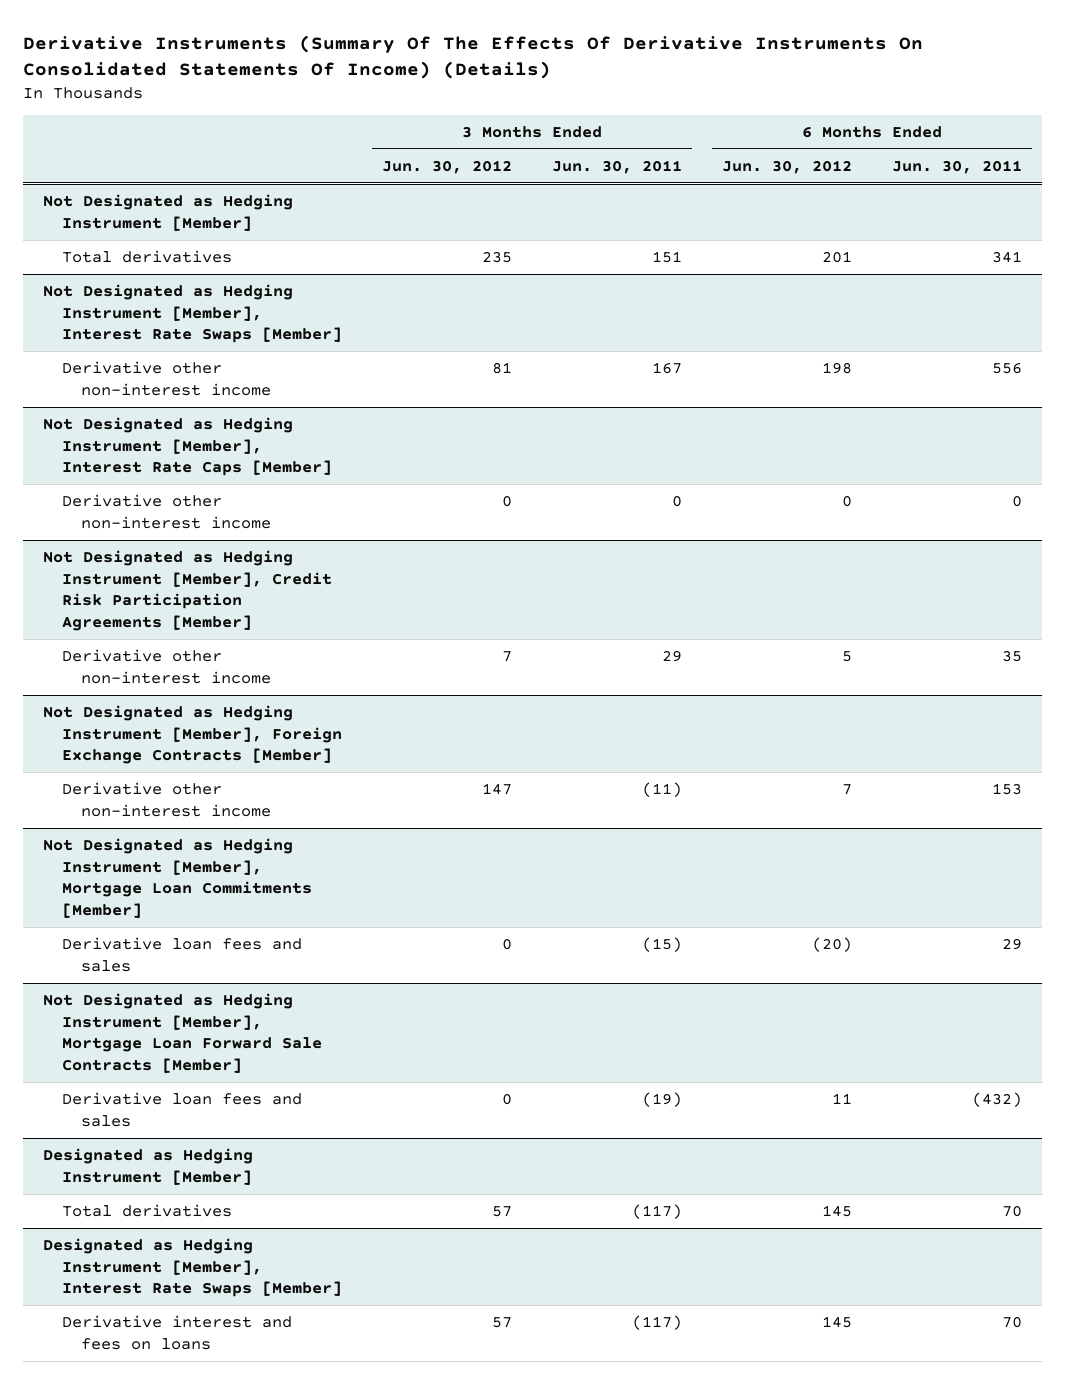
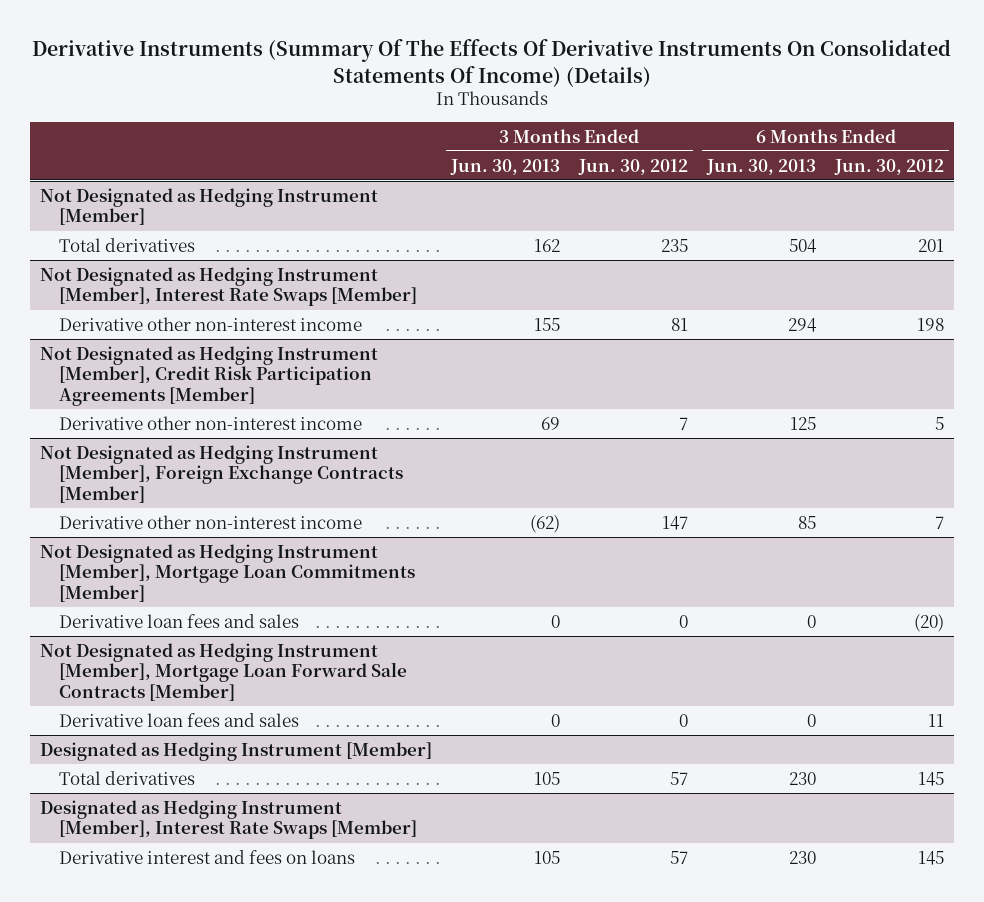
[552,159,683,174] Jun. 30, 2011 -> none
[892,159,1023,174] Jun. 30, 2011 -> none
none -> [449,158,560,175] Jun. 30, 2013
none -> [706,158,817,175] Jun. 30, 2013
[43,416,333,477] Not Designated as Hedging Instrument [Member], Interest Rate Caps [Member] -> none
[62,493,272,529] Derivative other non-interest income -> none

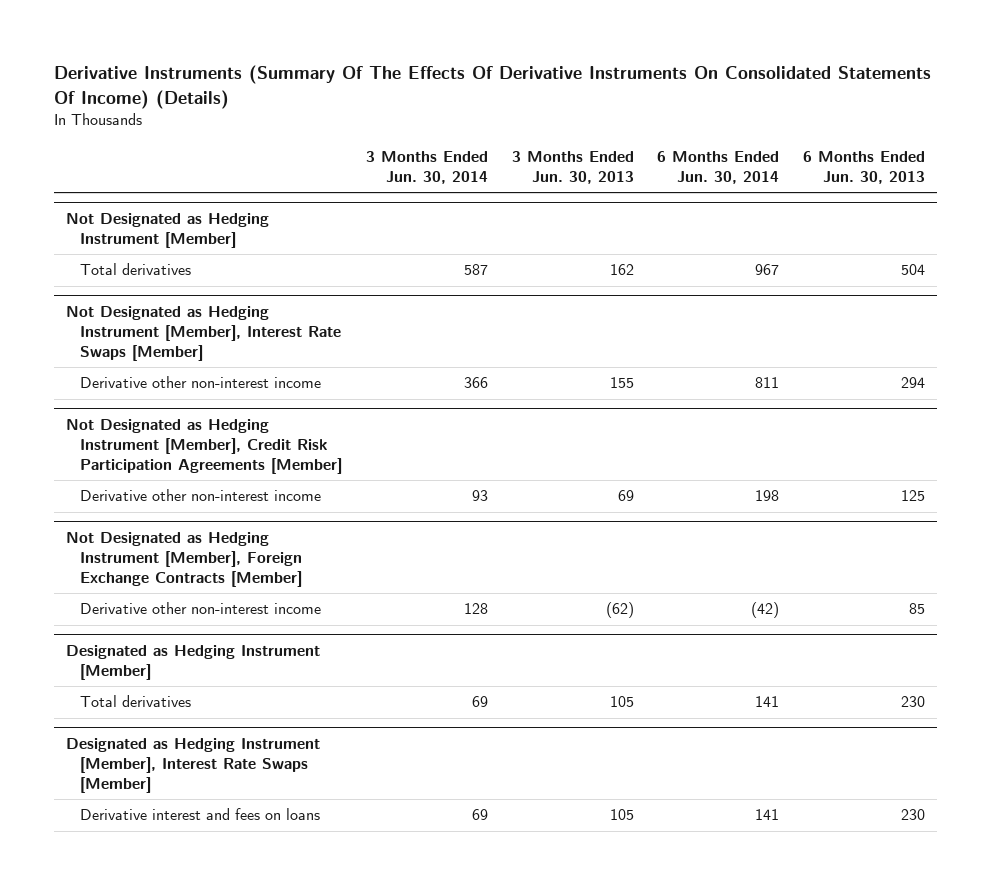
[577,158,688,175] Jun. 30, 2012 -> none
[834,158,945,175] Jun. 30, 2012 -> none
none -> [366,151,489,184] 3 Months Ended Jun. 30, 2014
none -> [657,151,780,184] 6 Months Ended Jun. 30, 2014
[39,543,416,603] Not Designated as Hedging Instrument [Member], Mortgage Loan Commitments [Member] -> none
[59,613,300,628] Derivative loan fees and sales -> none
[39,642,408,702] Not Designated as Hedging Instrument [Member], Mortgage Loan Forward Sale Contracts [Member] -> none
[59,712,300,727] Derivative loan fees and sales -> none

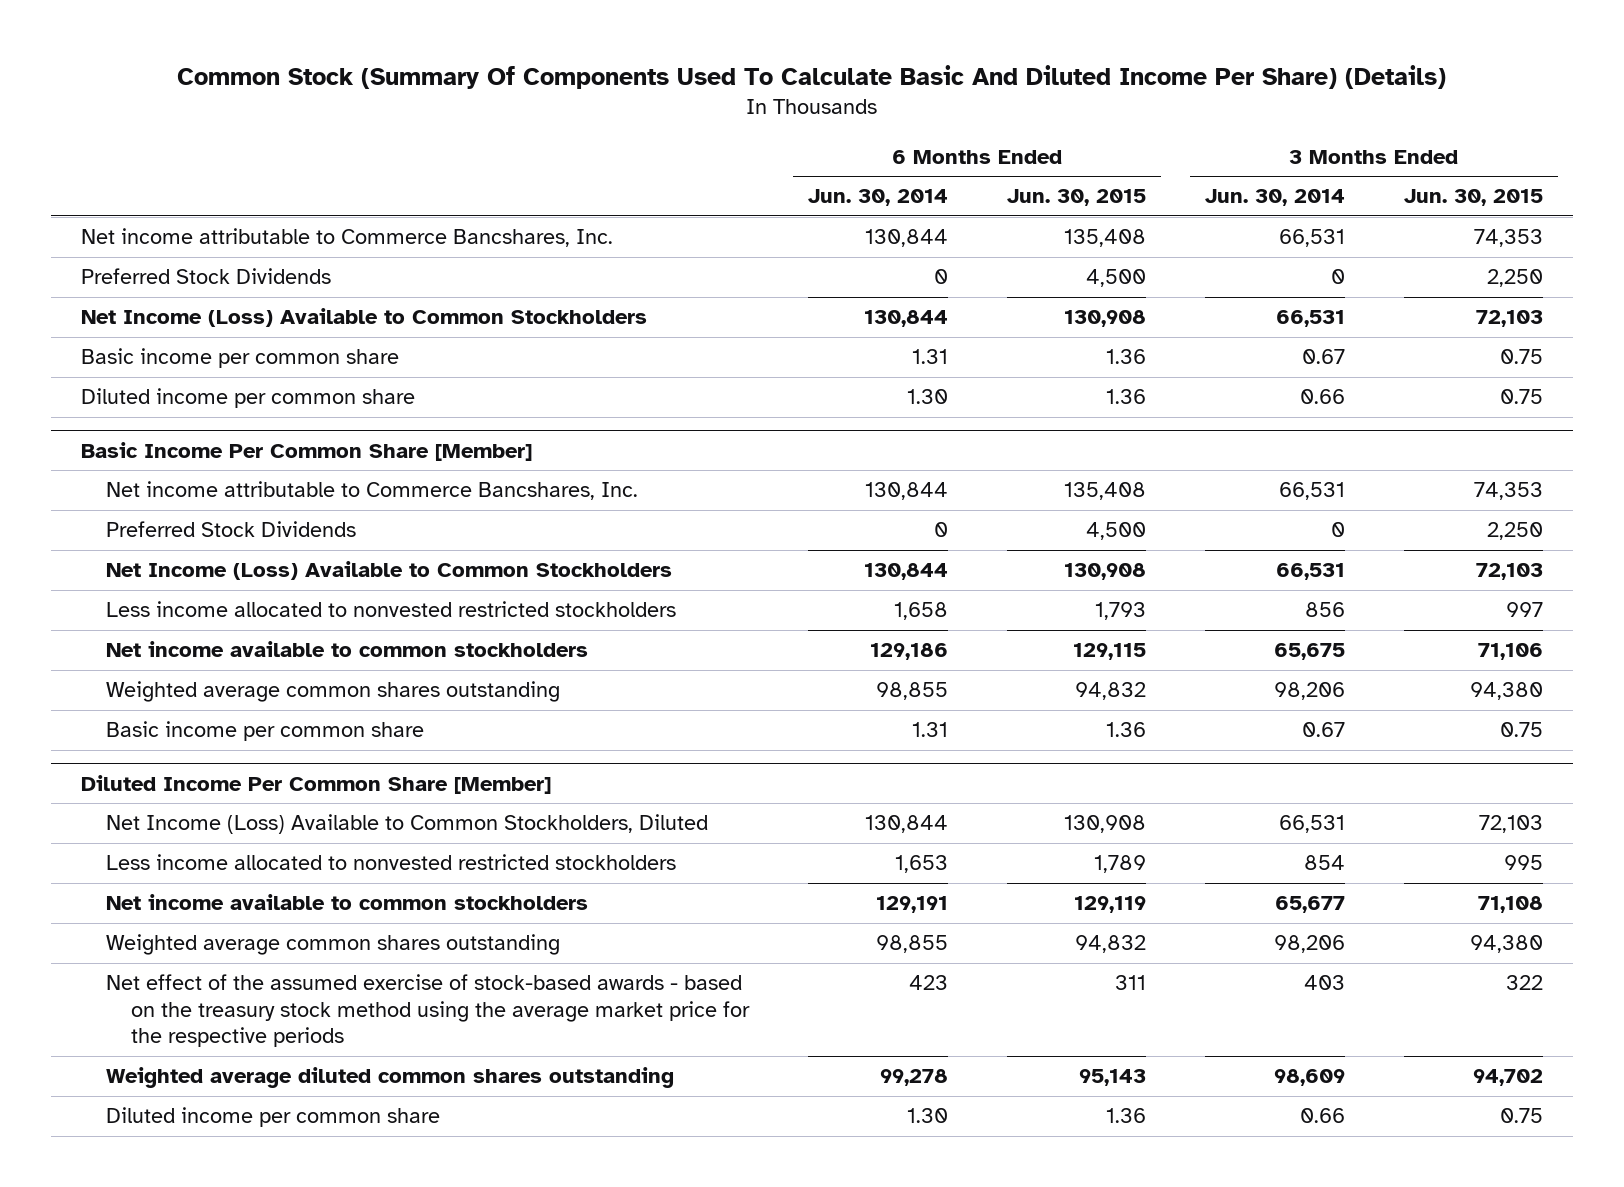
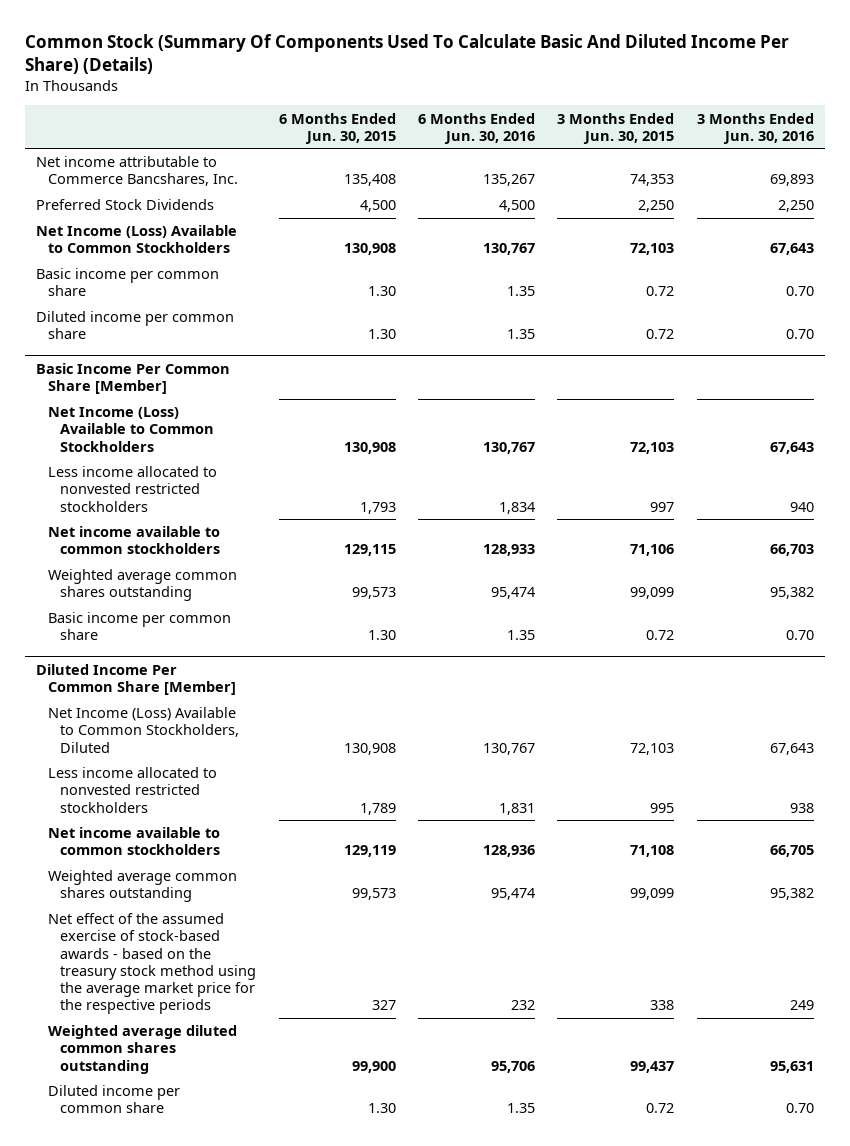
[807,189,948,207] Jun. 30, 2014 -> none
[1205,189,1346,207] Jun. 30, 2014 -> none
none -> [417,112,535,144] 6 Months Ended Jun. 30, 2016
none -> [696,112,814,144] 3 Months Ended Jun. 30, 2016
[1105,349,1146,365] 1.36 -> [367,286,396,297] 1.30
[1500,349,1544,365] 0.75 -> [646,286,675,297] 0.72
[1105,389,1146,405] 1.36 -> [367,329,396,340] 1.30
[1500,389,1544,405] 0.75 -> [646,329,675,340] 0.72
[105,481,638,501] Net income attributable to Commerce Bancshares, Inc. -> none
[105,521,356,538] Preferred Stock Dividends -> none
[1074,682,1146,701] 94,832 -> [351,587,396,600] 99,573
[1470,682,1544,701] 94,380 -> [630,587,675,600] 99,099
[1105,722,1146,738] 1.36 -> [367,630,396,641] 1.30
[1500,722,1544,738] 0.75 -> [646,630,675,641] 0.72
[1074,935,1146,954] 94,832 -> [351,888,396,901] 99,573
[1470,935,1544,954] 94,380 -> [630,888,675,901] 99,099
[1114,975,1146,991] 311 -> [371,1000,396,1011] 327
[1506,975,1544,991] 322 -> [650,1000,675,1011] 338
[1078,1069,1146,1087] 95,143 -> [351,1060,396,1073] 99,900
[1473,1069,1544,1087] 94,702 -> [630,1060,675,1073] 99,437
[1105,1108,1146,1124] 1.36 -> [367,1103,396,1114] 1.30
[1500,1108,1544,1124] 0.75 -> [646,1103,675,1114] 0.72

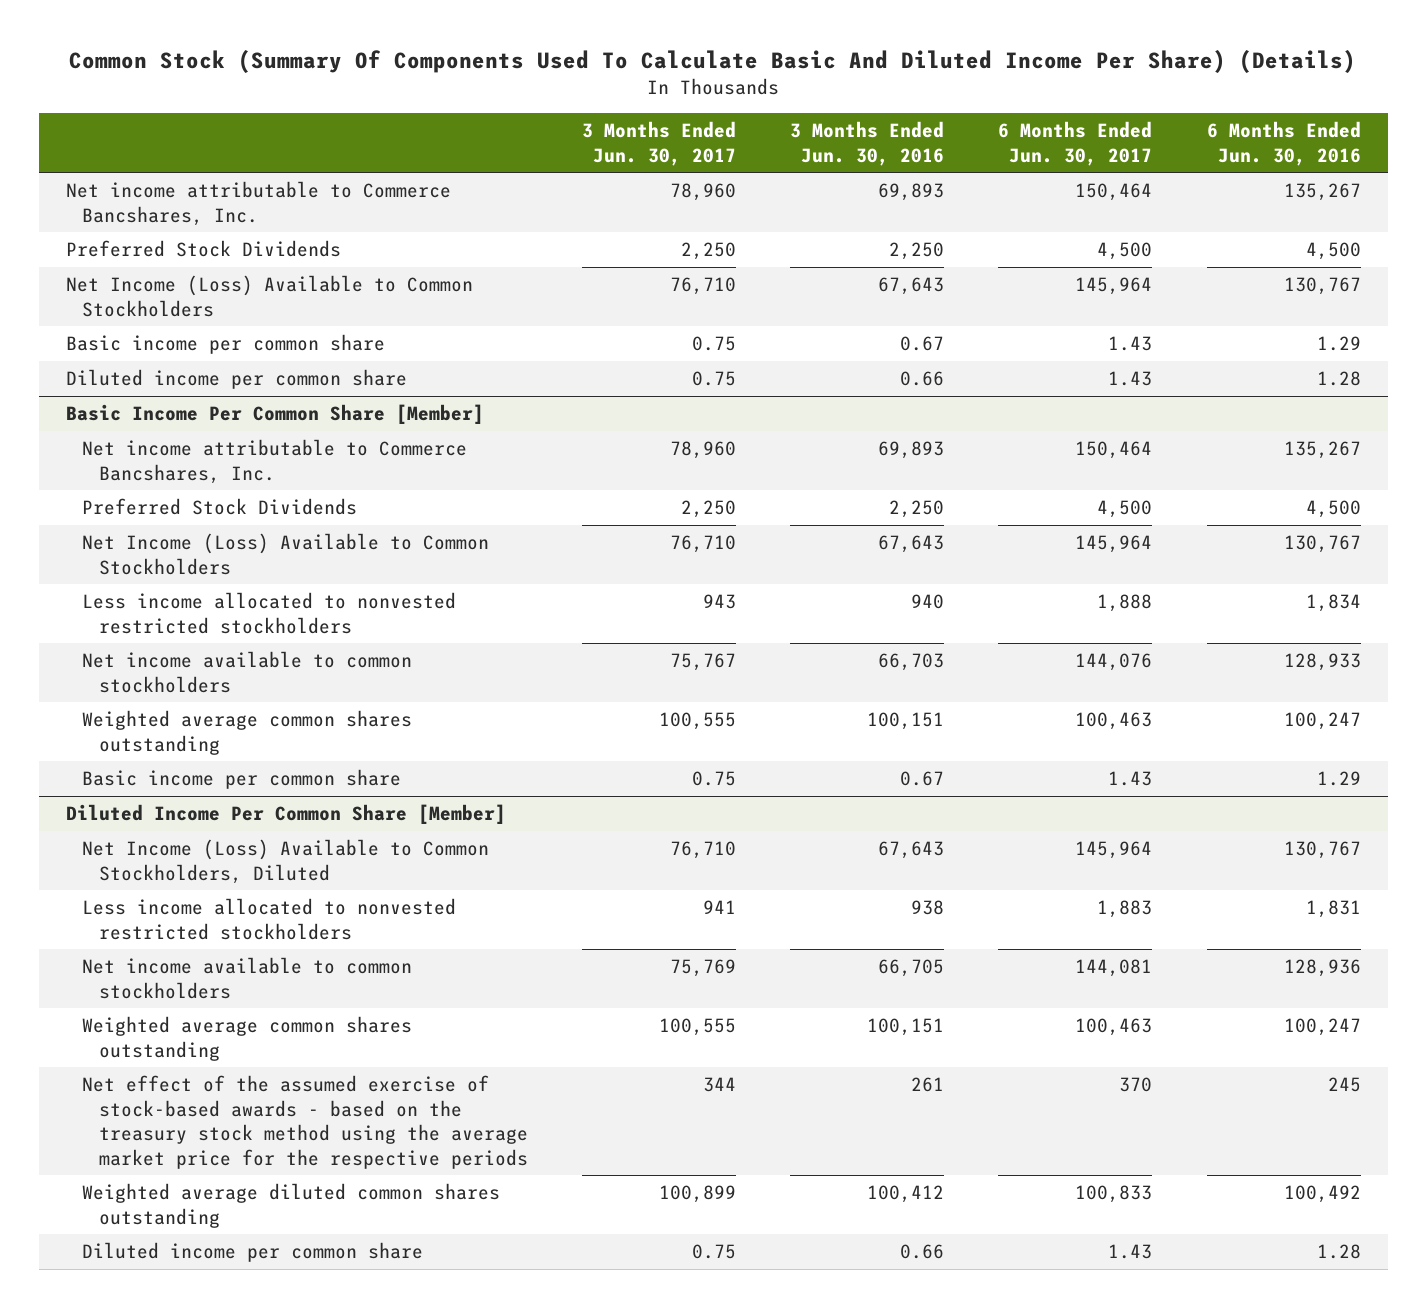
[278,112,396,144] 6 Months Ended Jun. 30, 2015 -> none
[557,112,675,144] 3 Months Ended Jun. 30, 2015 -> none
none -> [582,121,737,166] 3 Months Ended Jun. 30, 2017
none -> [998,121,1153,166] 6 Months Ended Jun. 30, 2017
[506,286,535,297] 1.35 -> [1316,336,1361,352] 1.29
[785,286,814,297] 0.70 -> [900,336,945,352] 0.67
[506,329,535,340] 1.35 -> [1316,371,1361,387] 1.28
[785,329,814,340] 0.70 -> [900,371,945,387] 0.66
none -> [82,439,468,484] Net income attributable to Commerce Bancshares, Inc.
none -> [82,498,358,516] Preferred Stock Dividends
[490,587,535,600] 95,474 -> [1283,712,1361,731] 100,247
[769,587,814,600] 95,382 -> [867,712,945,731] 100,151
[506,630,535,641] 1.35 -> [1316,771,1361,787] 1.29
[785,630,814,641] 0.70 -> [900,771,945,787] 0.67
[490,888,535,901] 95,474 -> [1283,1018,1361,1037] 100,247
[769,888,814,901] 95,382 -> [867,1018,945,1037] 100,151
[510,1000,535,1011] 232 -> [1327,1077,1361,1093] 245
[789,1000,814,1011] 249 -> [911,1077,945,1093] 261
[490,1060,535,1073] 95,706 -> [1283,1185,1361,1204] 100,492
[769,1060,814,1073] 95,631 -> [867,1185,945,1204] 100,412
[506,1103,535,1114] 1.35 -> [1316,1244,1361,1260] 1.28
[785,1103,814,1114] 0.70 -> [900,1244,945,1260] 0.66

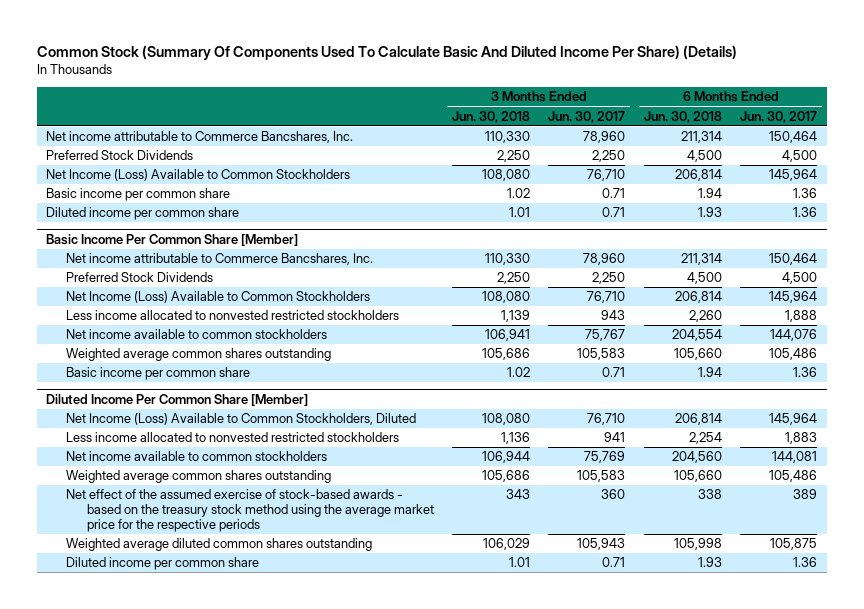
[790,121,945,166] 3 Months Ended Jun. 30, 2016 -> none
[1206,121,1361,166] 6 Months Ended Jun. 30, 2016 -> none
none -> [452,110,531,123] Jun. 30, 2018
none -> [643,110,722,123] Jun. 30, 2018
[692,336,737,352] 0.75 -> [602,188,626,199] 0.71
[1108,336,1153,352] 1.43 -> [793,188,818,199] 1.36
[692,371,737,387] 0.75 -> [602,207,626,218] 0.71
[1108,371,1153,387] 1.43 -> [793,207,818,218] 1.36
[659,712,737,731] 100,555 -> [577,348,626,361] 105,583
[1075,712,1153,731] 100,463 -> [769,348,818,361] 105,486
[692,771,737,787] 0.75 -> [602,367,626,378] 0.71
[1108,771,1153,787] 1.43 -> [793,367,818,378] 1.36
[659,1018,737,1037] 100,555 -> [577,470,626,483] 105,583
[1075,1018,1153,1037] 100,463 -> [769,470,818,483] 105,486
[703,1077,737,1093] 344 -> [601,489,626,500] 360
[1119,1077,1153,1093] 370 -> [793,489,818,500] 389
[659,1185,737,1204] 100,899 -> [577,538,626,551] 105,943
[1075,1185,1153,1204] 100,833 -> [770,538,818,551] 105,875
[692,1244,737,1260] 0.75 -> [602,557,626,568] 0.71
[1108,1244,1153,1260] 1.43 -> [793,557,818,568] 1.36

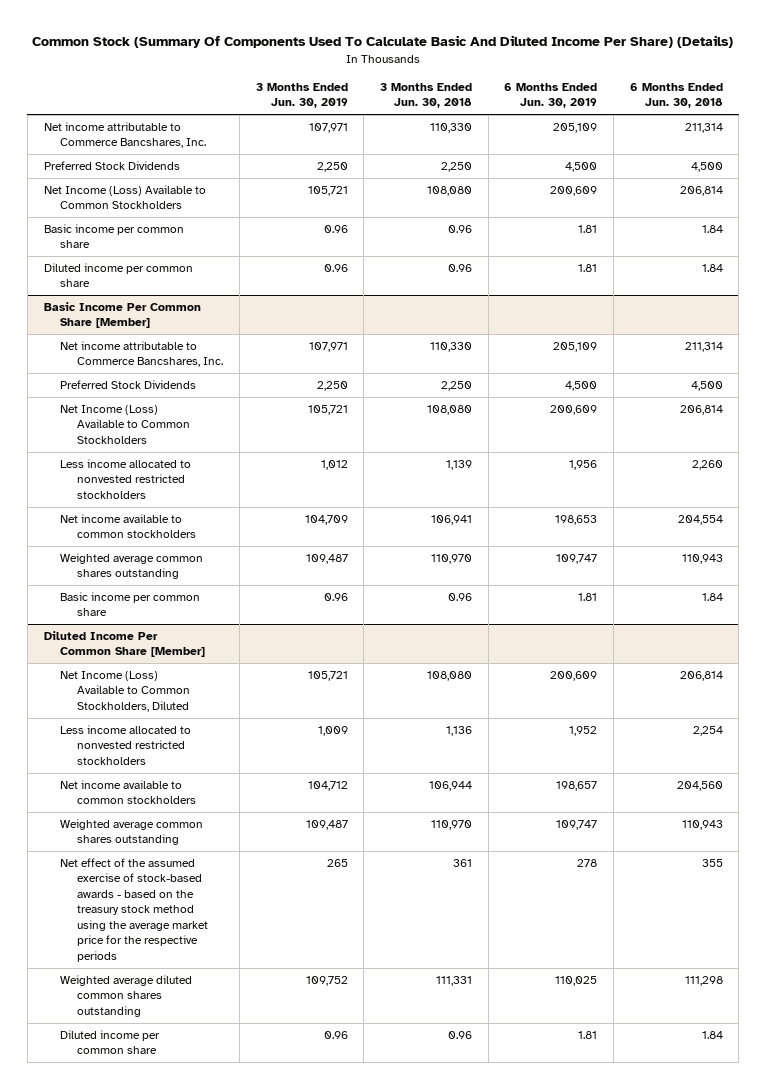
[548,110,626,123] Jun. 30, 2017 -> none
[740,110,818,123] Jun. 30, 2017 -> none
none -> [255,82,348,109] 3 Months Ended Jun. 30, 2019
none -> [504,82,598,109] 6 Months Ended Jun. 30, 2019
[507,188,531,199] 1.02 -> [448,224,473,233] 0.96
[697,188,722,199] 1.94 -> [701,224,723,233] 1.84
[509,207,531,218] 1.01 -> [448,263,473,272] 0.96
[697,207,722,218] 1.93 -> [701,263,723,272] 1.84
[482,348,531,361] 105,686 -> [431,553,473,564] 110,970
[673,348,722,361] 105,660 -> [681,553,723,564] 110,943
[507,367,531,378] 1.02 -> [448,592,473,601] 0.96
[697,367,722,378] 1.94 -> [701,592,723,601] 1.84
[482,470,531,483] 105,686 -> [431,819,473,830] 110,970
[673,470,722,483] 105,660 -> [681,819,723,830] 110,943
[506,489,531,500] 343 -> [453,858,473,867] 361
[697,489,722,500] 338 -> [701,858,723,867] 355
[483,538,531,551] 106,029 -> [436,975,473,986] 111,331
[673,538,722,551] 105,998 -> [684,975,723,986] 111,298
[509,557,531,568] 1.01 -> [448,1030,473,1039] 0.96
[697,557,722,568] 1.93 -> [701,1030,723,1039] 1.84

